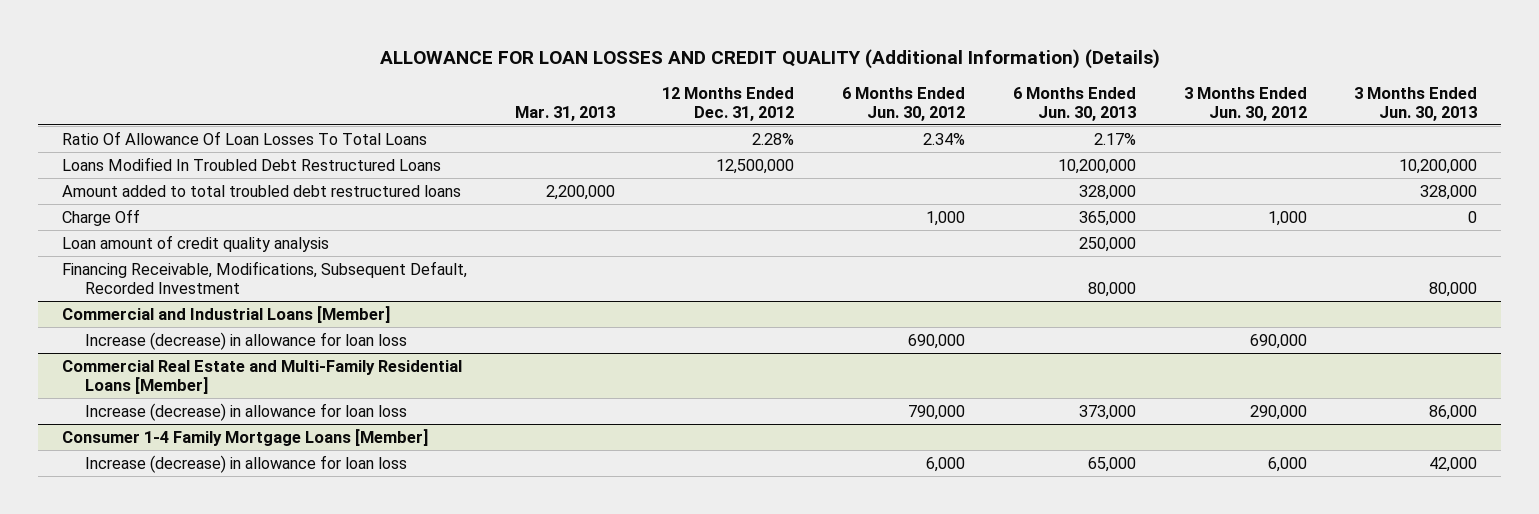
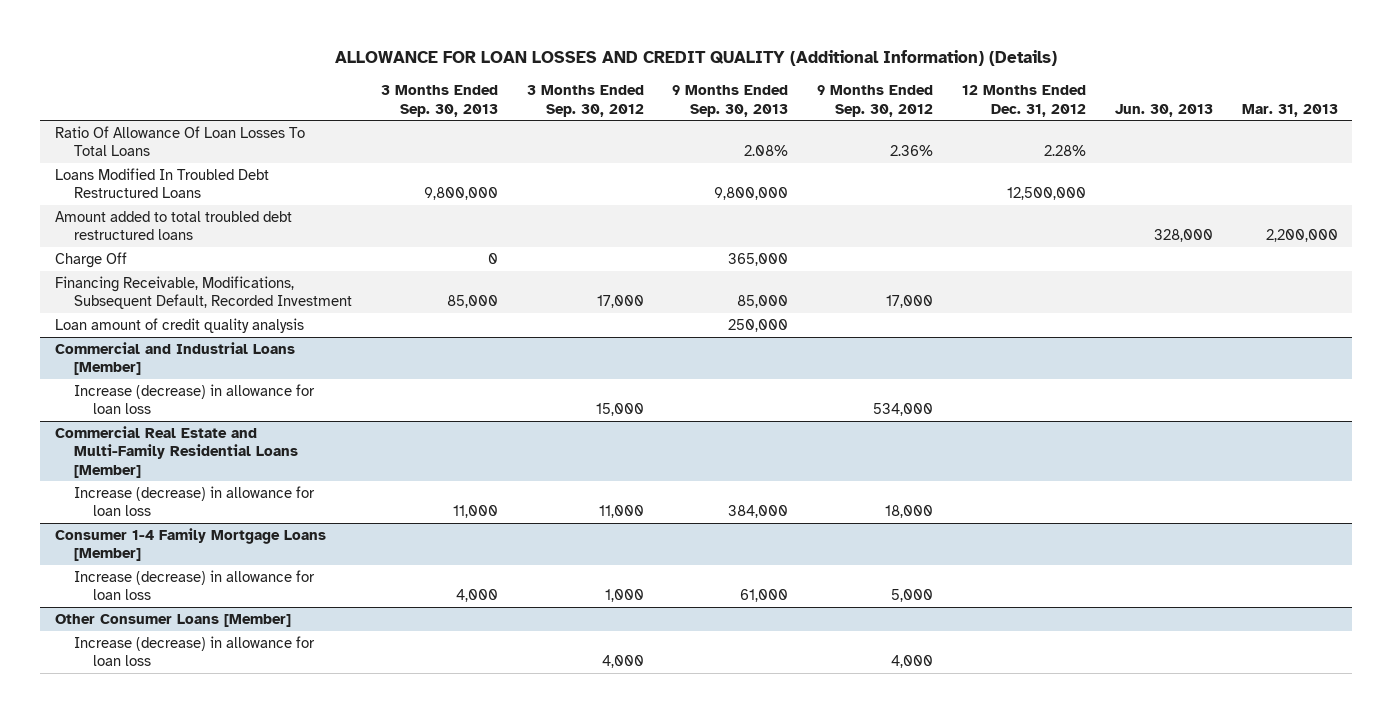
[842,86,966,121] 6 Months Ended Jun. 30, 2012 -> none
[1012,86,1136,121] 6 Months Ended Jun. 30, 2013 -> none
[1183,86,1307,121] 3 Months Ended Jun. 30, 2012 -> none
[1354,86,1478,121] 3 Months Ended Jun. 30, 2013 -> none
none -> [380,85,498,117] 3 Months Ended Sep. 30, 2013
none -> [526,85,644,117] 3 Months Ended Sep. 30, 2012
none -> [672,85,789,117] 9 Months Ended Sep. 30, 2013
none -> [817,85,934,117] 9 Months Ended Sep. 30, 2012
none -> [1114,103,1213,117] Jun. 30, 2013
[61,234,329,252] Loan amount of credit quality analysis -> [54,317,304,333] Loan amount of credit quality analysis
none -> [54,613,291,627] Other Consumer Loans [Member]
none -> [73,635,315,667] Increase (decrease) in allowance for loan loss

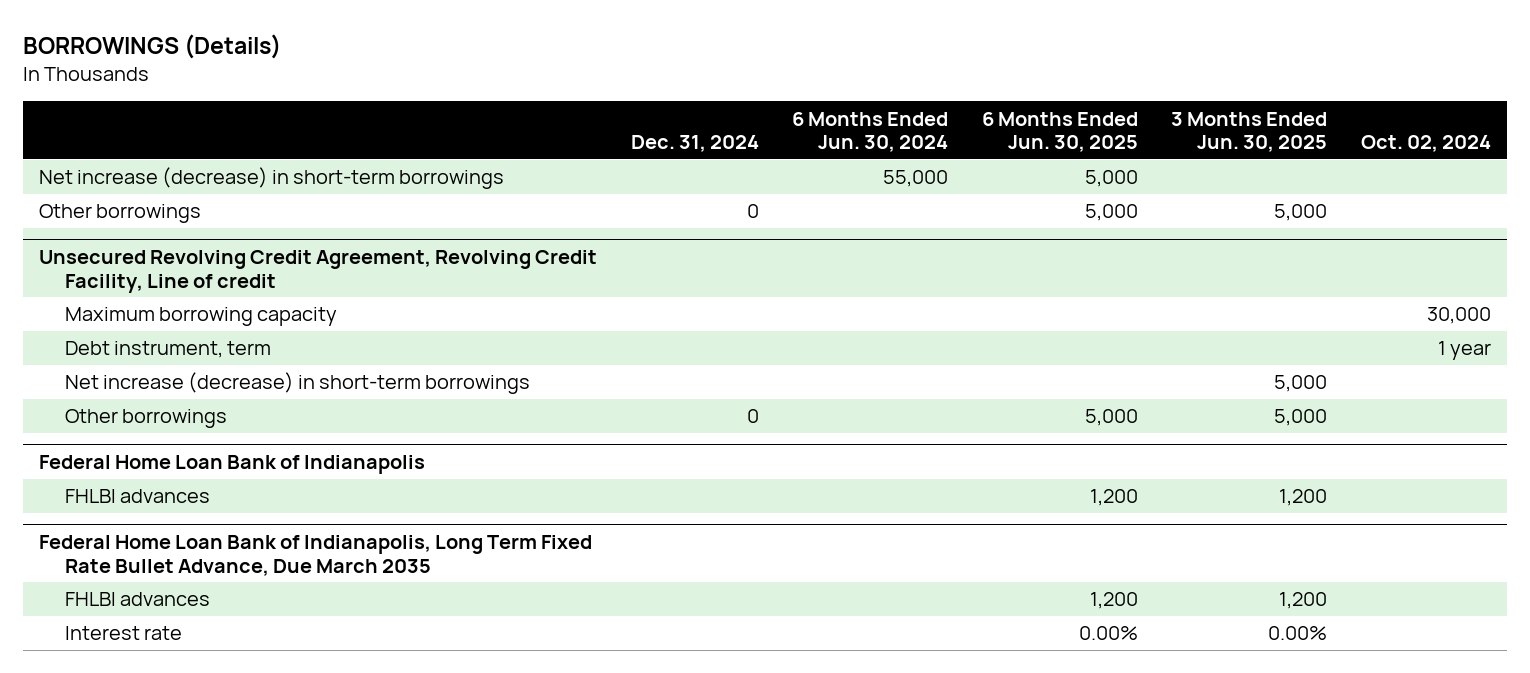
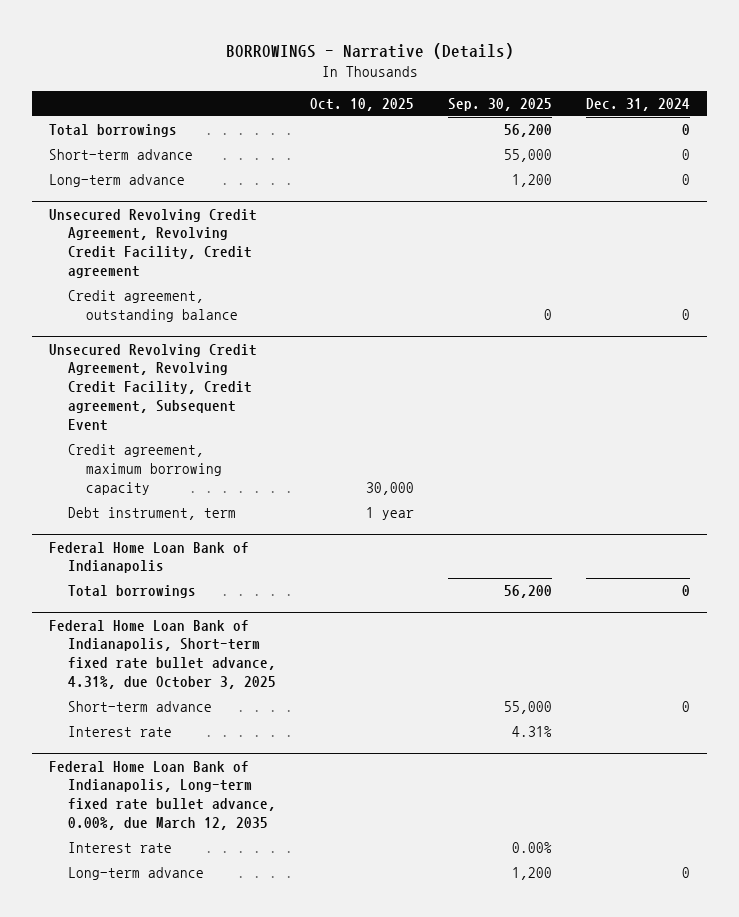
[22,33,281,59] BORROWINGS (Details) -> [225,42,514,59] BORROWINGS - Narrative (Details)
[792,111,949,153] 6 Months Ended Jun. 30, 2024 -> none
[981,111,1138,153] 6 Months Ended Jun. 30, 2025 -> none
[1171,111,1328,153] 3 Months Ended Jun. 30, 2025 -> none
[1360,135,1491,153] Oct. 02, 2024 -> none
none -> [309,97,414,111] Oct. 10, 2025
none -> [447,97,552,111] Sep. 30, 2025
[39,167,505,190] Net increase (decrease) in short-term borrowings -> none
[39,204,202,224] Other borrowings -> none
[65,307,338,327] Maximum borrowing capacity -> none
[65,341,272,359] Debt instrument, term -> none
[65,372,531,395] Net increase (decrease) in short-term borrowings -> none
none -> [49,124,178,138] Total borrowings
none -> [49,149,194,161] Short-term advance
none -> [49,174,186,188] Long-term advance
[39,250,598,293] Unsecured Revolving Credit Agreement, Revolving Credit Facility, Line of credit -> [49,208,258,278] Unsecured Revolving Credit Agreement, Revolving Credit Facility, Credit agreement
[65,409,228,429] Other borrowings -> [67,290,239,323] Credit agreement, outstanding balance
none -> [49,343,258,431] Unsecured Revolving Credit Agreement, Revolving Credit Facility, Credit agreement, Subsequent Event
none -> [67,444,223,495] Credit agreement, maximum borrowing capacity
none -> [67,507,236,521] Debt instrument, term
[65,489,211,504] FHLBI advances -> none
[65,592,211,607] FHLBI advances -> none
none -> [67,585,196,599] Total borrowings
none -> [49,619,276,689] Federal Home Loan Bank of Indianapolis, Short-term fixed rate bullet advance, 4.31%, due October 3, 2025
none -> [67,701,212,713] Short-term advance
none -> [67,726,172,738] Interest rate
[39,535,593,576] Federal Home Loan Bank of Indianapolis, Long Term Fixed Rate Bullet Advance, Due March 2035 -> [49,760,276,830] Federal Home Loan Bank of Indianapolis, Long-term fixed rate bullet advance, 0.00%, due March 12, 2035
none -> [67,867,204,881] Long-term advance

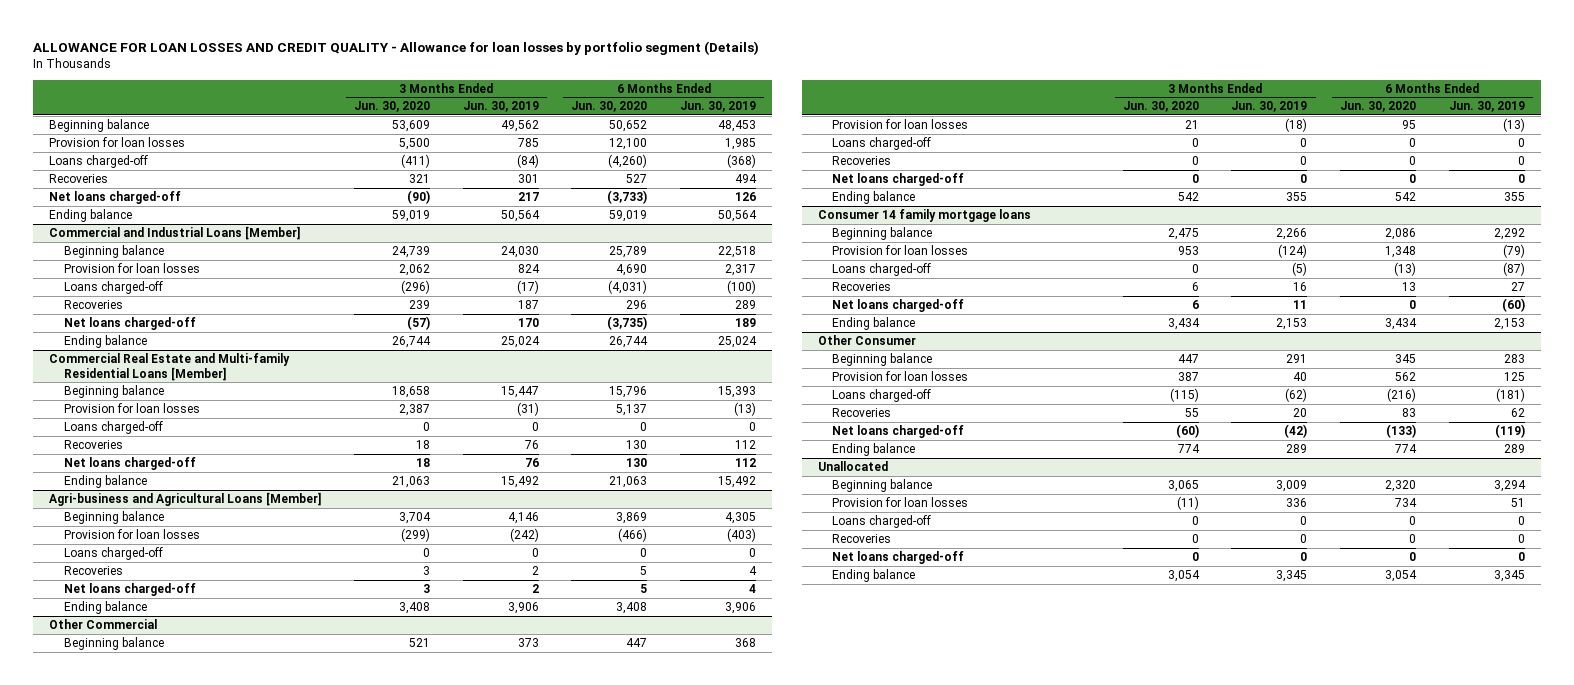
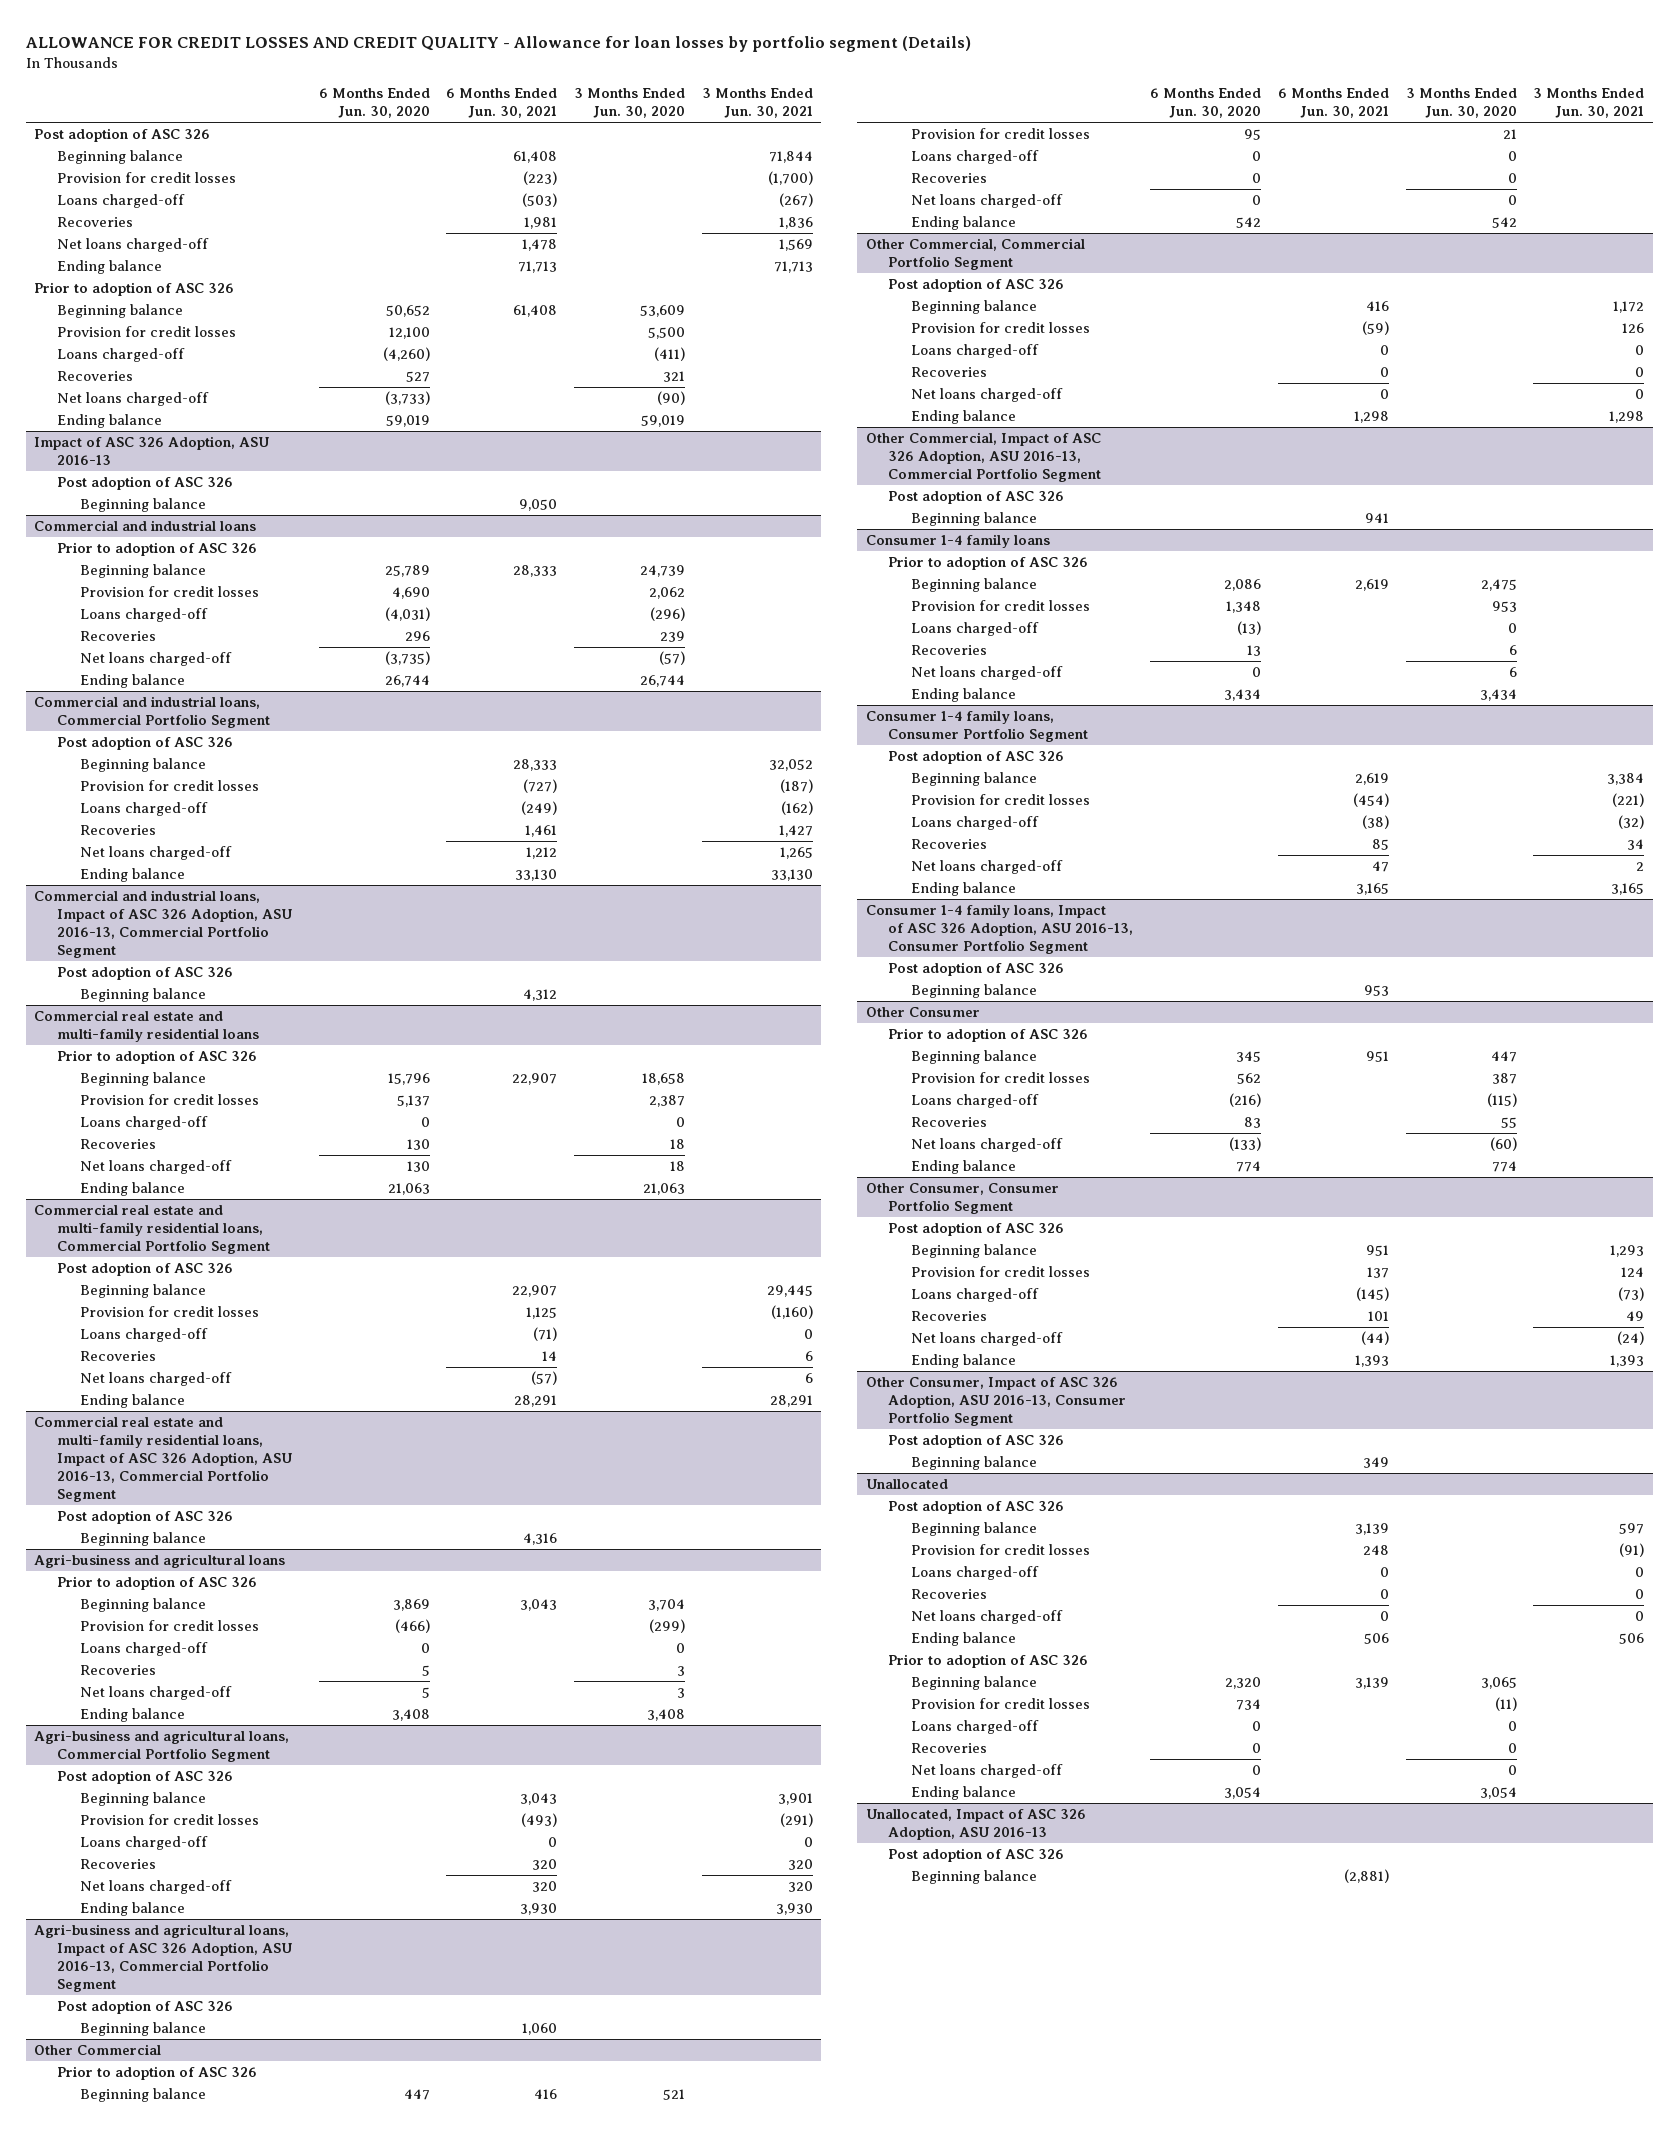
[33,40,760,55] ALLOWANCE FOR LOAN LOSSES AND CREDIT QUALITY - Allowance for loan losses by portfolio segment (Details) -> [25,36,971,53] ALLOWANCE FOR CREDIT LOSSES AND CREDIT QUALITY - Allowance for loan losses by portfolio segment (Details)
[462,101,539,113] Jun. 30, 2019 -> none
[679,101,756,113] Jun. 30, 2019 -> none
none -> [446,88,558,119] 6 Months Ended Jun. 30, 2021
none -> [701,88,813,119] 3 Months Ended Jun. 30, 2021
none -> [33,128,210,143] Post adoption of ASC 326
none -> [56,150,183,165] Beginning balance
none -> [56,172,236,184] Provision for credit losses
none -> [56,194,185,209] Loans charged-off
none -> [56,217,133,228] Recoveries
none -> [56,238,209,253] Net loans charged-off
none -> [56,260,162,275] Ending balance
none -> [33,282,234,297] Prior to adoption of ASC 326
[49,137,186,148] Provision for loan losses -> [56,326,236,338] Provision for credit losses
none -> [33,436,269,466] Impact of ASC 326 Adoption, ASU 2016-13
none -> [56,476,233,491] Post adoption of ASC 326
none -> [79,498,206,513] Beginning balance
[49,226,301,241] Commercial and Industrial Loans [Member] -> [33,520,256,532] Commercial and industrial loans
none -> [56,542,257,557] Prior to adoption of ASC 326
[63,263,200,274] Provision for loan losses -> [79,586,259,598] Provision for credit losses
none -> [33,696,270,729] Commercial and industrial loans, Commercial Portfolio Segment
none -> [56,736,233,751] Post adoption of ASC 326
none -> [79,758,206,773] Beginning balance
none -> [79,780,259,792] Provision for credit losses
none -> [79,802,208,817] Loans charged-off
none -> [79,825,156,836] Recoveries
none -> [79,846,232,861] Net loans charged-off
none -> [79,868,185,883] Ending balance
none -> [33,890,292,959] Commercial and industrial loans, Impact of ASC 326 Adoption, ASU 2016-13, Commercial Portfolio Segment
none -> [56,966,233,981] Post adoption of ASC 326
none -> [79,988,206,1003] Beginning balance
[49,353,291,381] Commercial Real Estate and Multi-family Residential Loans [Member] -> [33,1010,259,1043] Commercial real estate and multi-family residential loans
none -> [56,1050,257,1065] Prior to adoption of ASC 326
[63,403,200,414] Provision for loan losses -> [79,1094,259,1106] Provision for credit losses
none -> [33,1204,270,1255] Commercial real estate and multi-family residential loans, Commercial Portfolio Segment
none -> [56,1262,233,1277] Post adoption of ASC 326
none -> [79,1284,206,1299] Beginning balance
none -> [79,1306,259,1318] Provision for credit losses
none -> [79,1328,208,1343] Loans charged-off
none -> [79,1351,156,1362] Recoveries
none -> [79,1372,232,1387] Net loans charged-off
none -> [79,1394,185,1409] Ending balance
none -> [33,1416,292,1503] Commercial real estate and multi-family residential loans, Impact of ASC 326 Adoption, ASU 2016-13, Commercial Portfolio Segment
none -> [56,1510,233,1525] Post adoption of ASC 326
none -> [79,1532,206,1547] Beginning balance
[49,492,322,507] Agri-business and Agricultural Loans [Member] -> [33,1554,285,1569] Agri-business and agricultural loans
none -> [56,1576,257,1591] Prior to adoption of ASC 326
[63,529,200,540] Provision for loan losses -> [79,1620,259,1632] Provision for credit losses
none -> [33,1730,289,1763] Agri-business and agricultural loans, Commercial Portfolio Segment
none -> [56,1770,233,1785] Post adoption of ASC 326
none -> [79,1792,206,1807] Beginning balance
none -> [79,1814,259,1826] Provision for credit losses
none -> [79,1836,208,1851] Loans charged-off
none -> [79,1859,156,1870] Recoveries
none -> [79,1880,232,1895] Net loans charged-off
none -> [79,1902,185,1917] Ending balance
none -> [33,1924,292,1993] Agri-business and agricultural loans, Impact of ASC 326 Adoption, ASU 2016-13, Commercial Portfolio Segment
none -> [56,2000,233,2015] Post adoption of ASC 326
none -> [79,2022,206,2037] Beginning balance
none -> [56,2066,257,2081] Prior to adoption of ASC 326
[832,119,969,130] Provision for loan losses -> [911,128,1091,140] Provision for credit losses
none -> [865,238,1085,271] Other Commercial, Commercial Portfolio Segment
none -> [888,278,1065,293] Post adoption of ASC 326
none -> [911,300,1038,315] Beginning balance
none -> [911,322,1091,334] Provision for credit losses
none -> [911,344,1040,359] Loans charged-off
none -> [911,367,988,378] Recoveries
none -> [911,388,1064,403] Net loans charged-off
none -> [911,410,1017,425] Ending balance
none -> [865,432,1102,483] Other Commercial, Impact of ASC 326 Adoption, ASU 2016-13, Commercial Portfolio Segment
none -> [888,490,1065,505] Post adoption of ASC 326
none -> [911,512,1038,527] Beginning balance
[818,209,1032,223] Consumer 14 family mortgage loans -> [865,534,1050,549] Consumer 1-4 family loans
none -> [888,556,1089,571] Prior to adoption of ASC 326
[832,245,969,256] Provision for loan losses -> [911,600,1091,612] Provision for credit losses
none -> [865,710,1089,743] Consumer 1-4 family loans, Consumer Portfolio Segment
none -> [888,750,1065,765] Post adoption of ASC 326
none -> [911,772,1038,787] Beginning balance
none -> [911,794,1091,806] Provision for credit losses
none -> [911,816,1040,831] Loans charged-off
none -> [911,839,988,850] Recoveries
none -> [911,860,1064,875] Net loans charged-off
none -> [911,882,1017,897] Ending balance
none -> [865,904,1134,955] Consumer 1-4 family loans, Impact of ASC 326 Adoption, ASU 2016-13, Consumer Portfolio Segment
none -> [888,962,1065,977] Post adoption of ASC 326
none -> [911,984,1038,999] Beginning balance
none -> [888,1028,1089,1043] Prior to adoption of ASC 326
[832,371,969,382] Provision for loan losses -> [911,1072,1091,1084] Provision for credit losses
none -> [865,1183,1059,1215] Other Consumer, Consumer Portfolio Segment
none -> [888,1222,1065,1237] Post adoption of ASC 326
none -> [911,1244,1038,1259] Beginning balance
none -> [911,1266,1091,1278] Provision for credit losses
none -> [911,1288,1040,1303] Loans charged-off
none -> [911,1311,988,1322] Recoveries
none -> [911,1332,1064,1347] Net loans charged-off
none -> [911,1354,1017,1369] Ending balance
none -> [865,1377,1127,1427] Other Consumer, Impact of ASC 326 Adoption, ASU 2016-13, Consumer Portfolio Segment
none -> [888,1434,1065,1449] Post adoption of ASC 326
none -> [911,1456,1038,1471] Beginning balance
none -> [888,1500,1065,1515] Post adoption of ASC 326
none -> [911,1522,1038,1537] Beginning balance
none -> [911,1544,1091,1556] Provision for credit losses
none -> [911,1566,1040,1581] Loans charged-off
none -> [911,1589,988,1600] Recoveries
none -> [911,1610,1064,1625] Net loans charged-off
none -> [911,1632,1017,1647] Ending balance
none -> [888,1654,1089,1669] Prior to adoption of ASC 326
[832,497,969,508] Provision for loan losses -> [911,1698,1091,1710] Provision for credit losses
none -> [865,1809,1086,1841] Unallocated, Impact of ASC 326 Adoption, ASU 2016-13
none -> [888,1848,1065,1863] Post adoption of ASC 326
none -> [911,1870,1038,1885] Beginning balance

